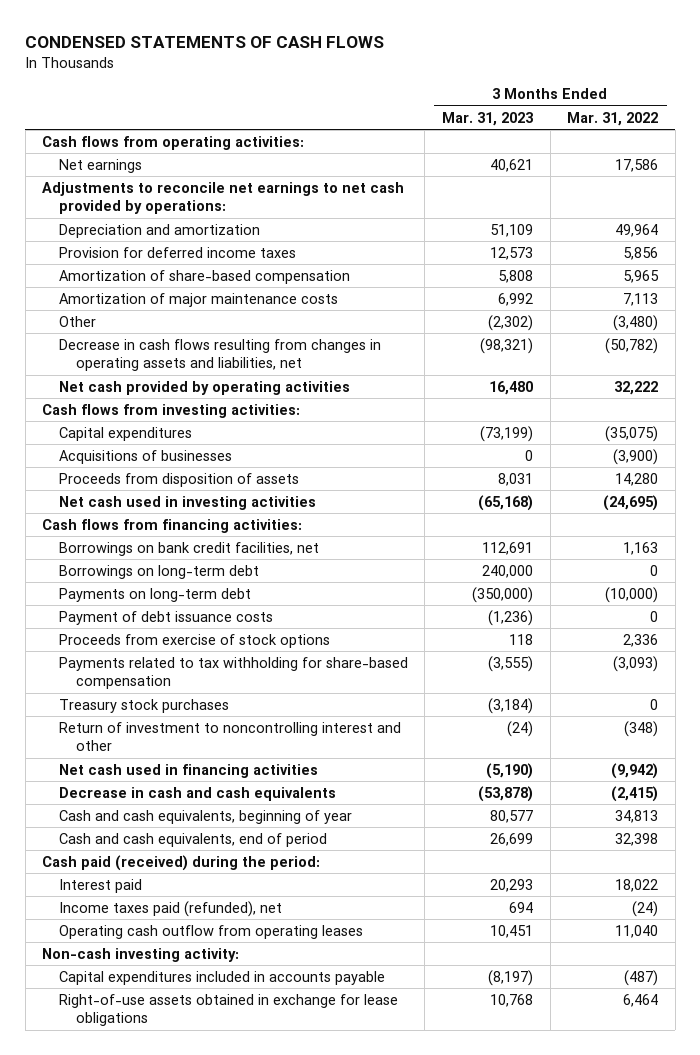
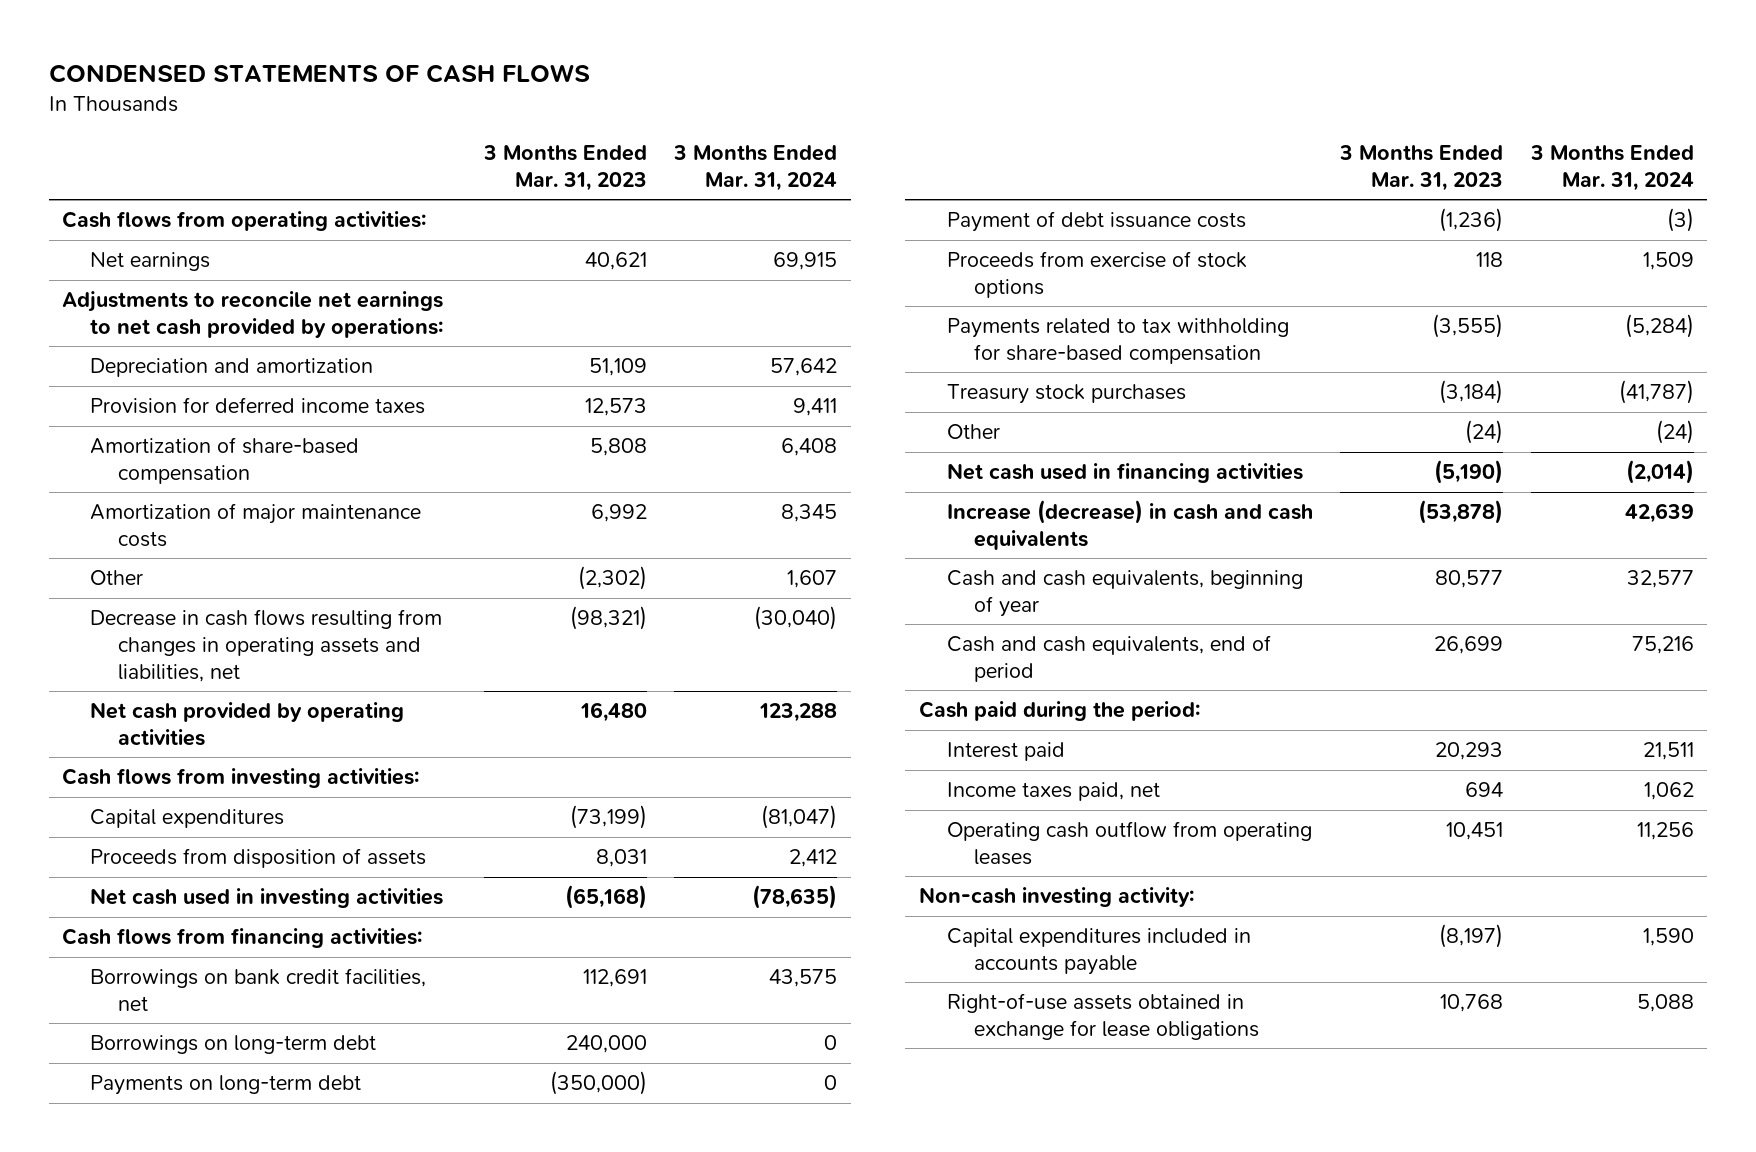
[567,111,659,126] Mar. 31, 2022 -> none
none -> [673,144,838,191] 3 Months Ended Mar. 31, 2024
[58,449,232,464] Acquisitions of businesses -> none
[58,721,401,752] Return of investment to noncontrolling interest and other -> none
none -> [946,424,1000,440] Other
[58,786,336,801] Decrease in cash and cash equivalents -> [946,500,1313,550] Increase (decrease) in cash and cash equivalents
[42,854,321,871] Cash paid (received) during the period: -> [918,701,1200,722] Cash paid during the period:
[58,900,282,917] Income taxes paid (refunded), net -> [946,782,1160,802] Income taxes paid, net

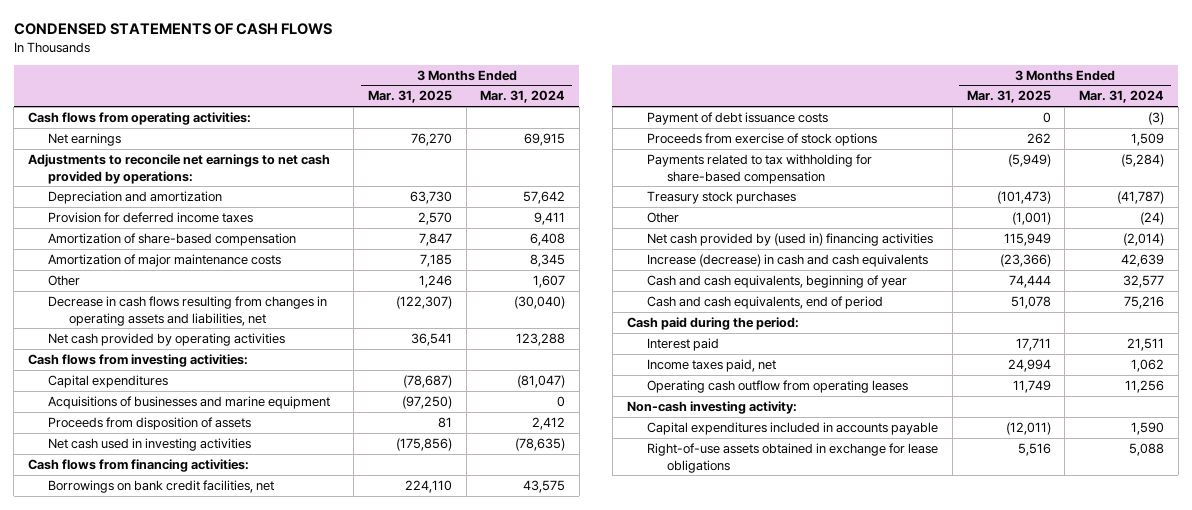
[482,144,647,191] 3 Months Ended Mar. 31, 2023 -> none
none -> [367,90,452,104] Mar. 31, 2025
none -> [48,395,331,409] Acquisitions of businesses and marine equipment
[90,1035,377,1055] Borrowings on long-term debt -> none
[90,1075,362,1096] Payments on long-term debt -> none
[946,463,1303,484] Net cash used in financing activities -> [647,232,934,246] Net cash provided by (used in) financing activities

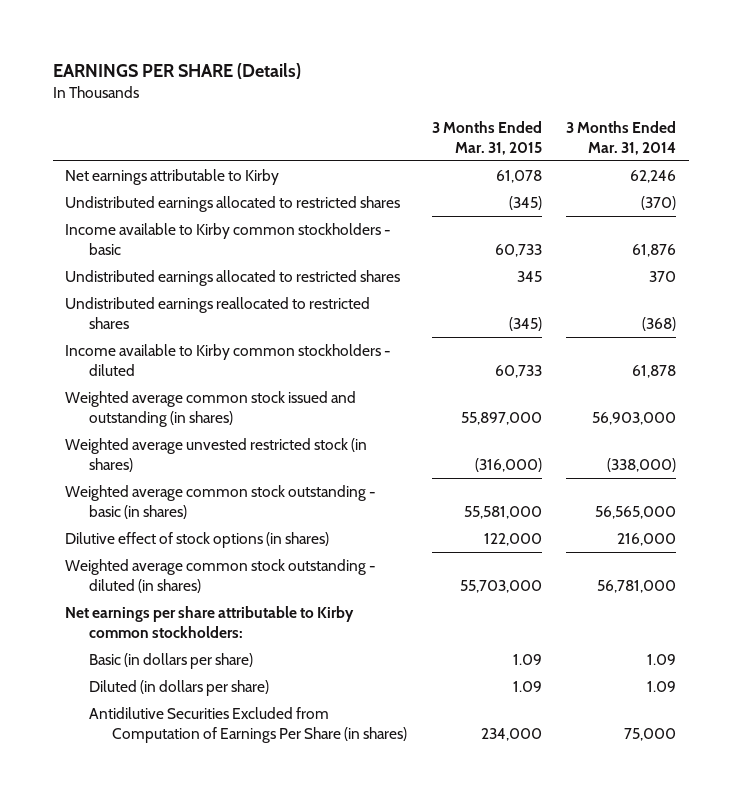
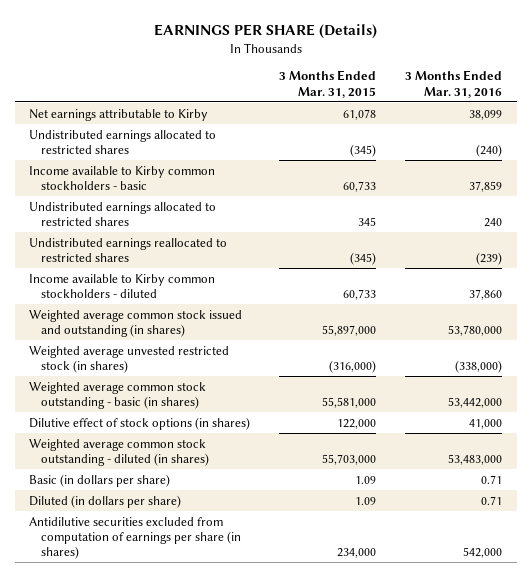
[566,121,677,155] 3 Months Ended Mar. 31, 2014 -> none
none -> [405,70,503,98] 3 Months Ended Mar. 31, 2016
[64,606,354,638] Net earnings per share attributable to Kirby common stockholders: -> none
[88,707,408,743] Antidilutive Securities Excluded from Computation of Earnings Per Share (in shares) -> [29,516,241,560] Antidilutive securities excluded from computation of earnings per share (in shares)

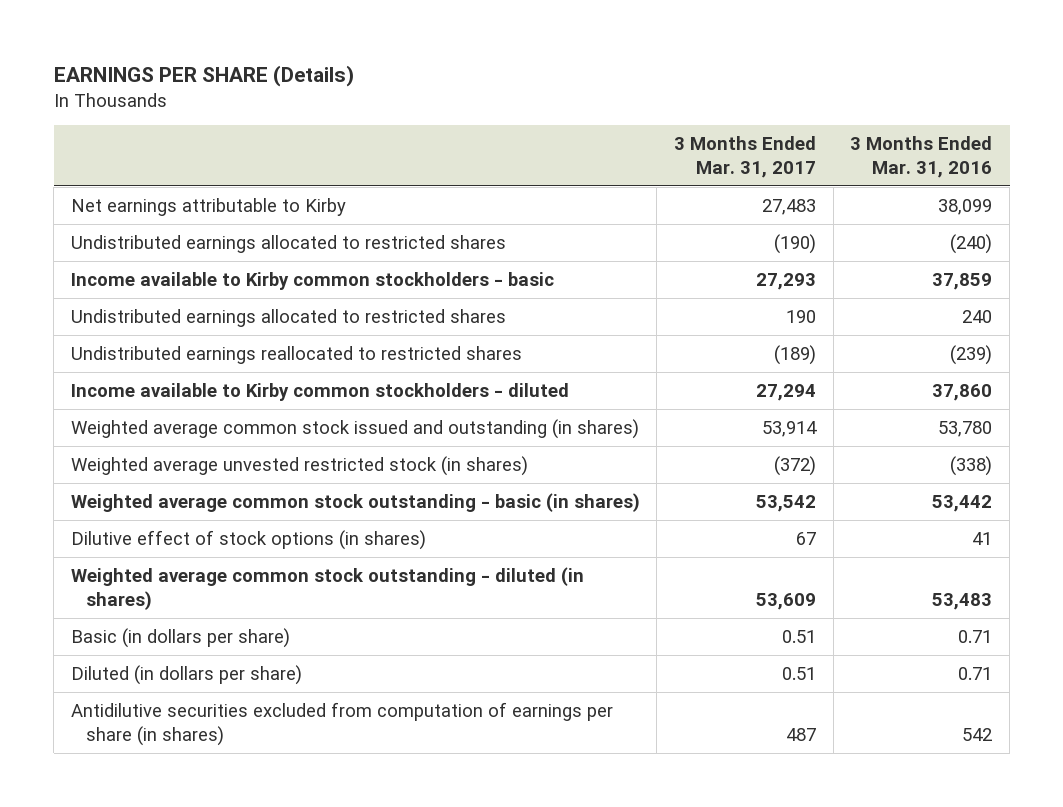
[279,70,377,98] 3 Months Ended Mar. 31, 2015 -> none
none -> [674,136,817,179] 3 Months Ended Mar. 31, 2017
[448,324,503,336] 53,780,000 -> [938,420,993,437] 53,780
[455,359,503,373] (338,000) -> [950,455,993,476] (338)
[448,396,503,408] 53,442,000 -> [932,494,993,512] 53,442
[469,418,503,429] 41,000 -> [972,531,993,545] 41
[448,453,503,465] 53,483,000 -> [932,592,993,610] 53,483
[463,547,503,559] 542,000 -> [962,727,993,741] 542

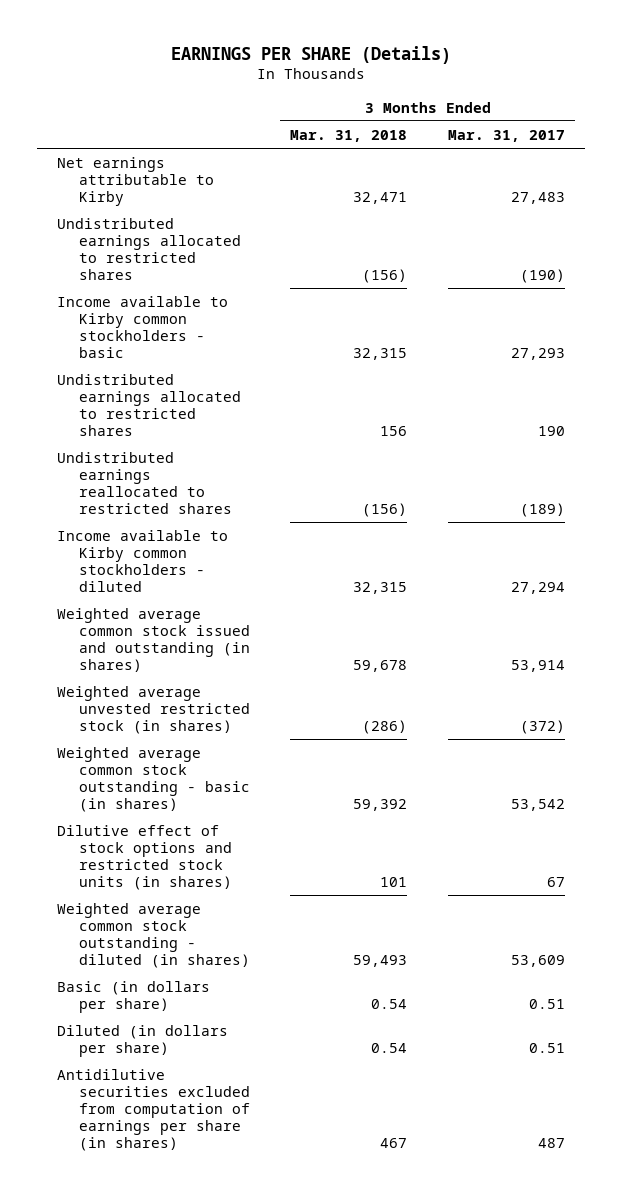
[850,136,993,179] 3 Months Ended Mar. 31, 2016 -> none
none -> [290,129,408,142] Mar. 31, 2018
[70,529,426,550] Dilutive effect of stock options (in shares) -> [57,824,232,890] Dilutive effect of stock options and restricted stock units (in shares)

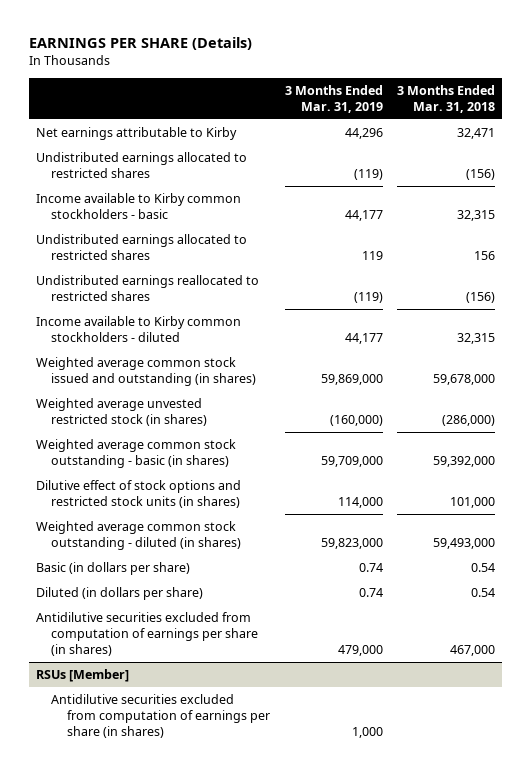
[447,129,565,142] Mar. 31, 2017 -> none
none -> [284,84,383,113] 3 Months Ended Mar. 31, 2019
[353,659,408,672] 59,678 -> [433,374,496,386] 59,678,000
[362,719,408,734] (286) -> [442,415,496,427] (286,000)
[353,798,408,811] 59,392 -> [433,456,496,468] 59,392,000
[380,876,408,887] 101 -> [450,497,496,509] 101,000
[353,954,408,967] 59,493 -> [433,538,496,550] 59,493,000
[380,1137,408,1148] 467 -> [450,645,496,657] 467,000
none -> [35,669,129,683] RSUs [Member]
none -> [51,694,271,739] Antidilutive securities excluded from computation of earnings per share (in shares)

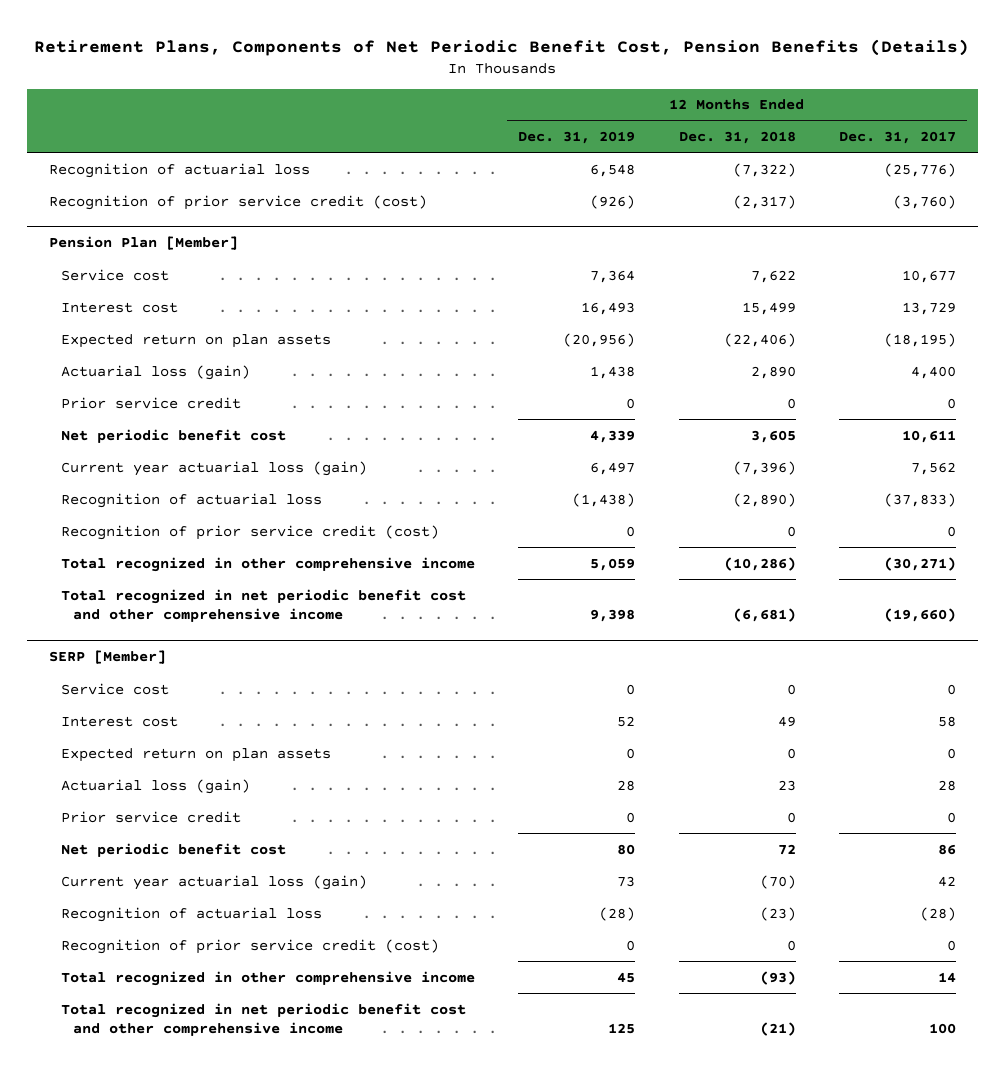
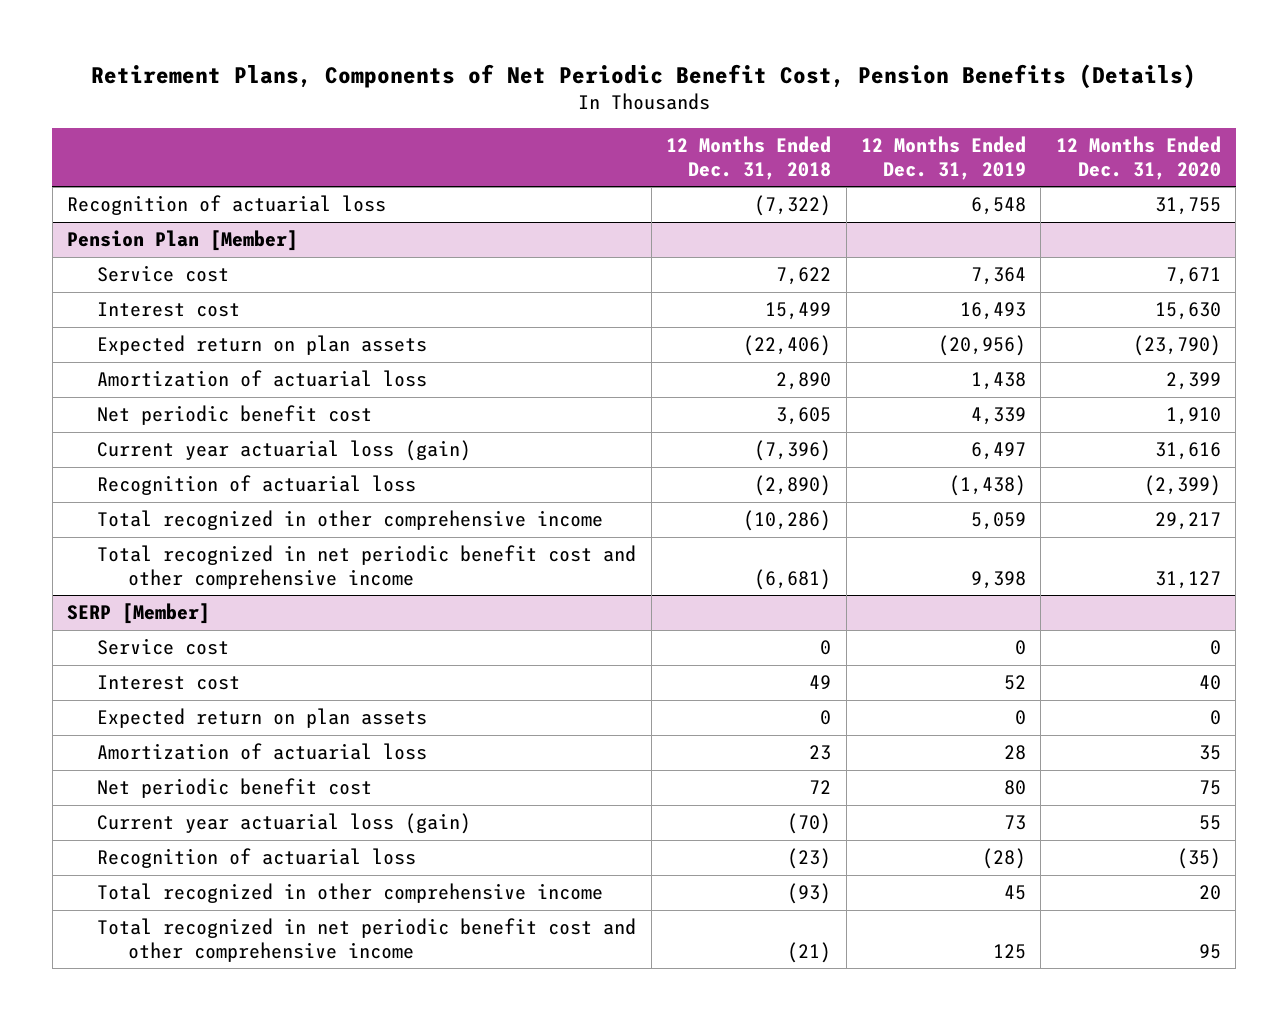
[838,130,956,144] Dec. 31, 2017 -> none
none -> [1055,136,1221,180] 12 Months Ended Dec. 31, 2020
[49,194,428,210] Recognition of prior service credit (cost) -> none
[60,396,241,409] Prior service credit -> none
[60,364,250,380] Actuarial loss (gain) -> [97,370,428,388] Amortization of actuarial loss
[60,524,439,540] Recognition of prior service credit (cost) -> none
[60,810,241,823] Prior service credit -> none
[60,778,250,794] Actuarial loss (gain) -> [97,743,428,761] Amortization of actuarial loss
[60,938,439,954] Recognition of prior service credit (cost) -> none

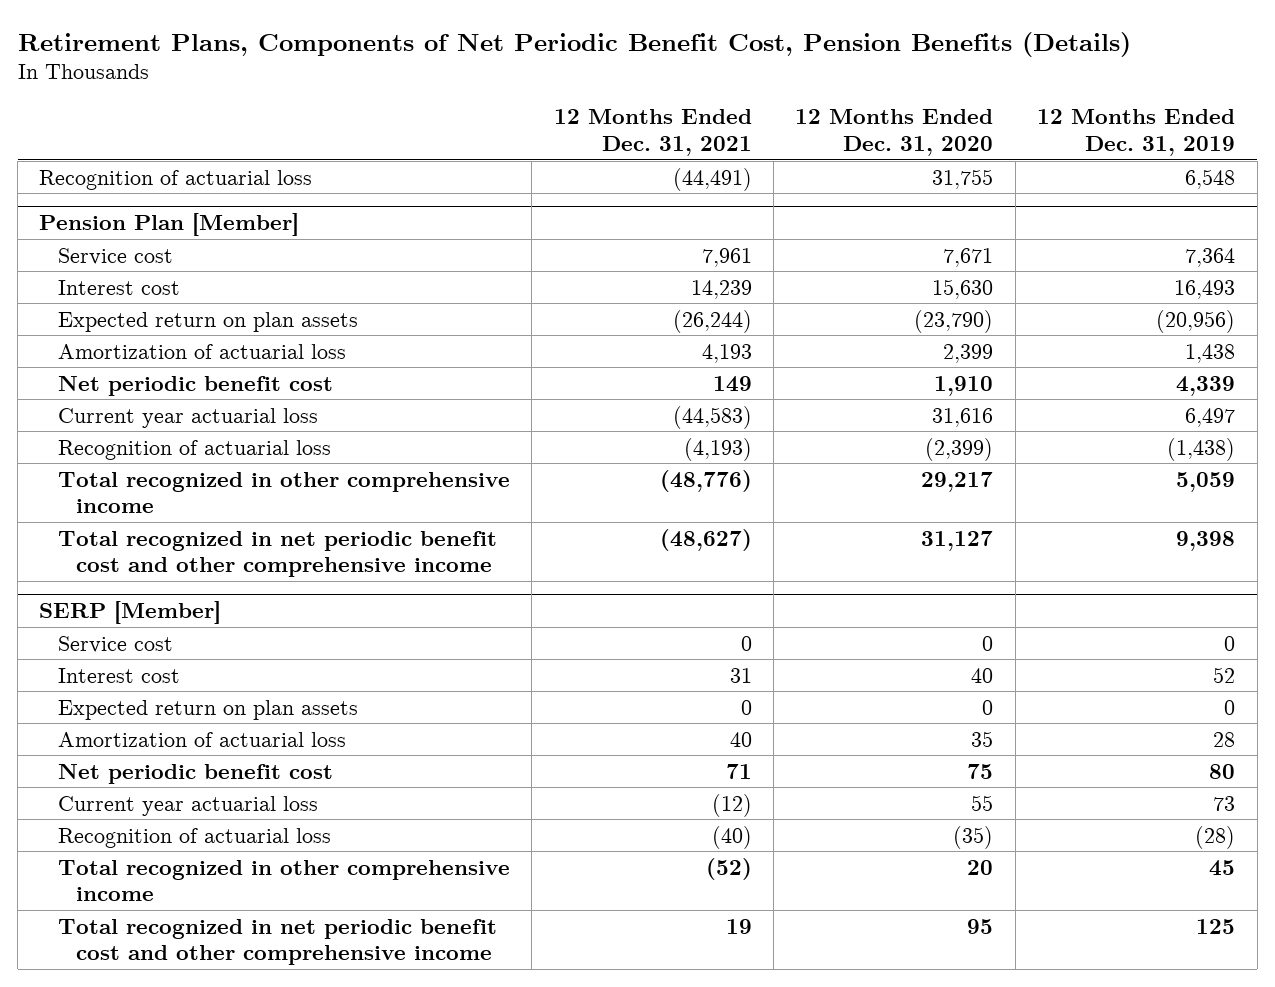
[666,136,832,180] 12 Months Ended Dec. 31, 2018 -> none
none -> [553,109,752,156] 12 Months Ended Dec. 31, 2021
[97,440,472,462] Current year actuarial loss (gain) -> [57,407,318,428] Current year actuarial loss
[97,813,472,835] Current year actuarial loss (gain) -> [57,795,318,816] Current year actuarial loss

